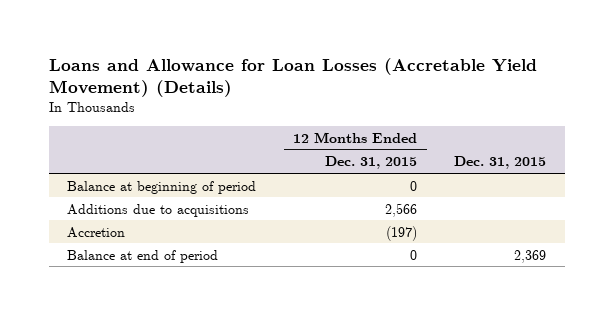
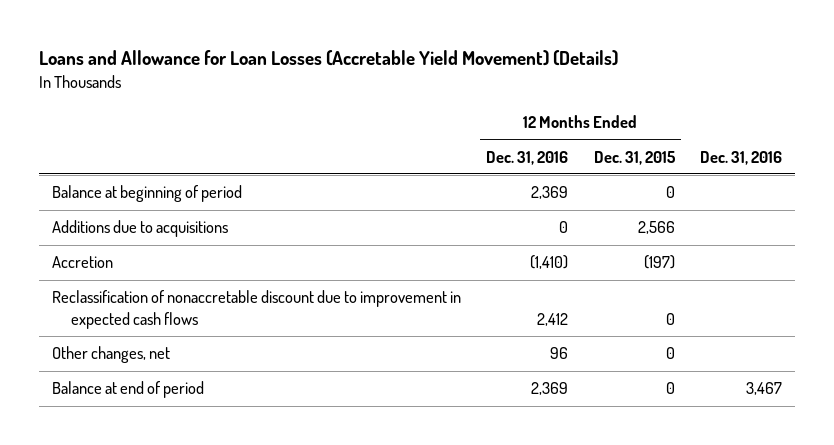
[454,156,547,170] Dec. 31, 2015 -> none
none -> [486,150,569,165] Dec. 31, 2016
none -> [699,150,782,165] Dec. 31, 2016
none -> [51,290,461,329] Reclassification of nonaccretable discount due to improvement in expected cash flows
none -> [51,346,170,364] Other changes, net

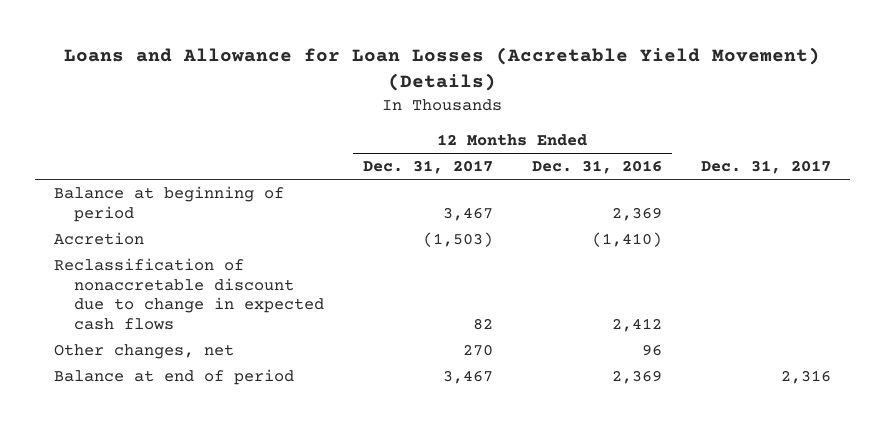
[593,150,676,165] Dec. 31, 2015 -> none
[699,150,782,165] Dec. 31, 2016 -> none
none -> [363,160,494,175] Dec. 31, 2017
none -> [700,160,831,175] Dec. 31, 2017
[51,220,228,238] Additions due to acquisitions -> none
[51,290,461,329] Reclassification of nonaccretable discount due to improvement in expected cash flows -> [53,258,325,330] Reclassification of nonaccretable discount due to change in expected cash flows

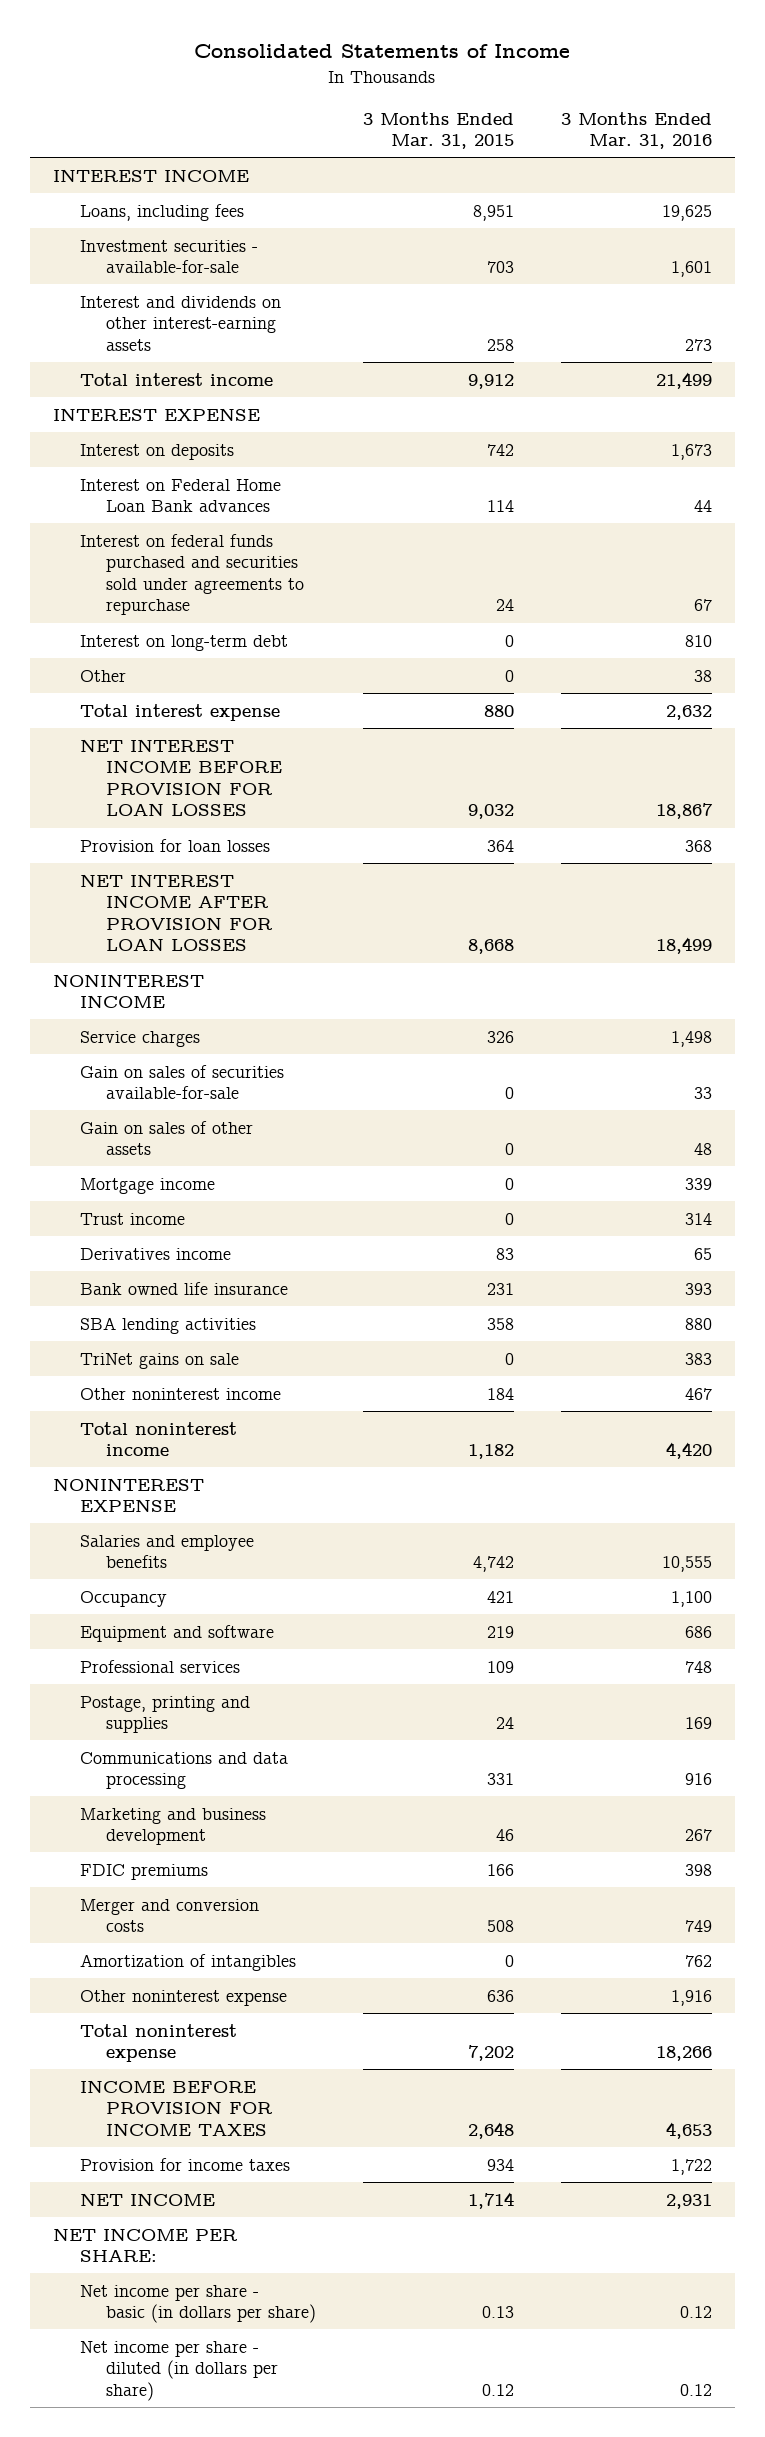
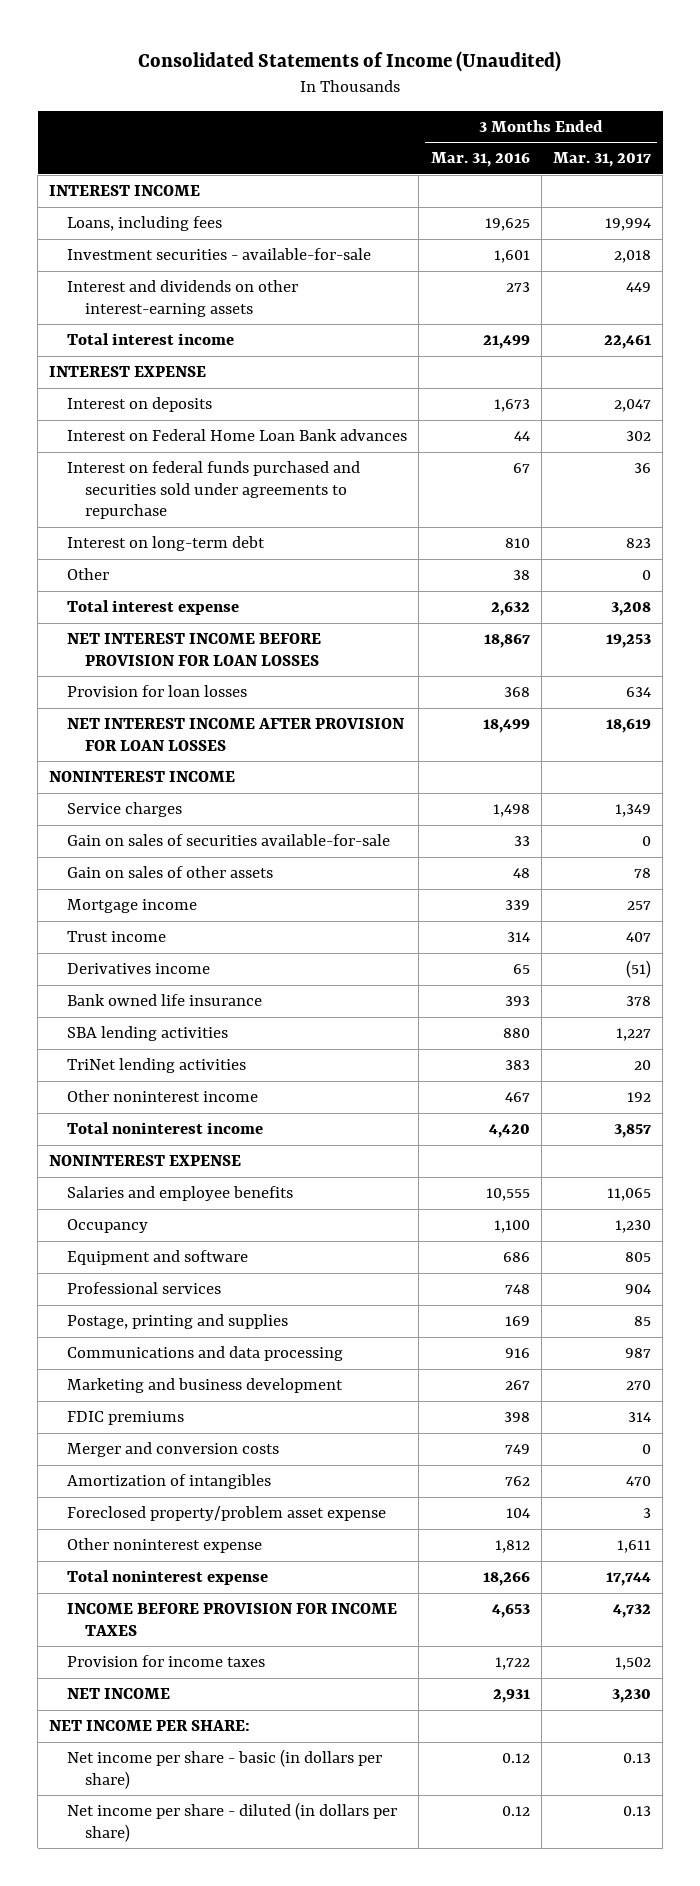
[194,44,571,59] Consolidated Statements of Income -> [138,50,562,72] Consolidated Statements of Income (Unaudited)
[362,111,514,150] 3 Months Ended Mar. 31, 2015 -> none
none -> [552,152,651,168] Mar. 31, 2017
[79,1352,239,1369] TriNet gains on sale -> [67,1058,247,1074] TriNet lending activities
none -> [67,1506,387,1522] Foreclosed property/problem asset expense
[670,1989,712,2006] 1,916 -> [494,1540,530,1554] 1,812

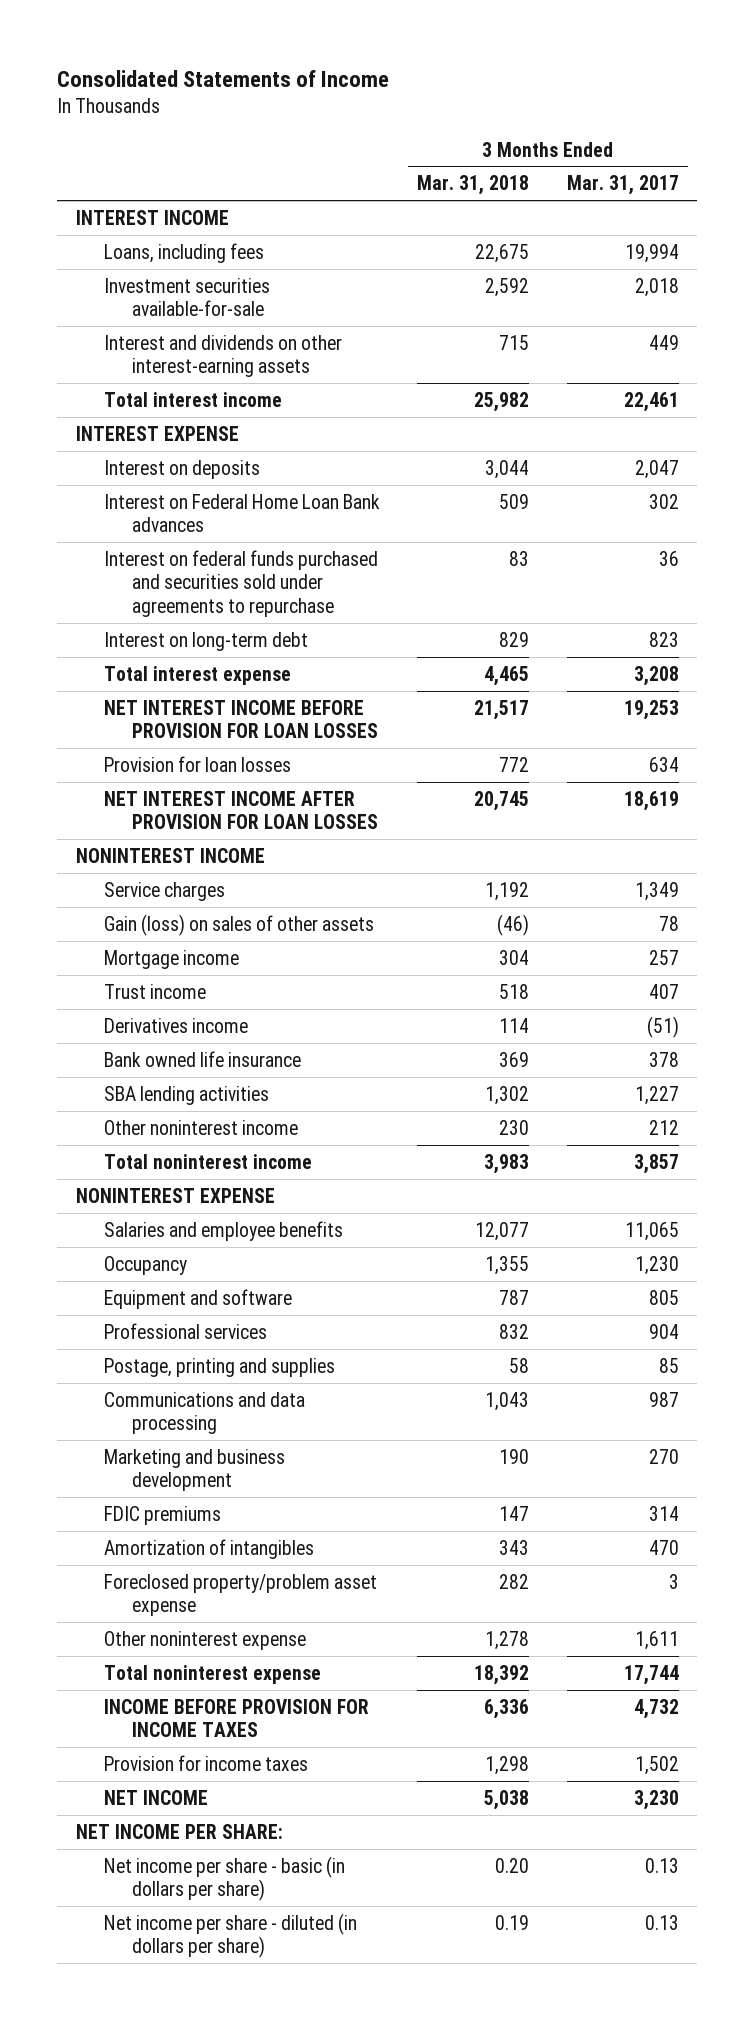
[138,50,562,72] Consolidated Statements of Income (Unaudited) -> [56,70,389,88] Consolidated Statements of Income
[430,152,530,168] Mar. 31, 2016 -> none
none -> [417,175,530,196] Mar. 31, 2018
[67,248,372,261] Investment securities - available-for-sale -> [103,277,270,317] Investment securities available-for-sale
[67,568,110,581] Other -> none
[67,834,391,847] Gain on sales of securities available-for-sale -> none
[67,866,274,879] Gain on sales of other assets -> [103,913,374,936] Gain (loss) on sales of other assets
[67,1058,247,1074] TriNet lending activities -> none
[626,1092,651,1103] 192 -> [648,1119,679,1135] 212
[67,1442,280,1458] Merger and conversion costs -> none

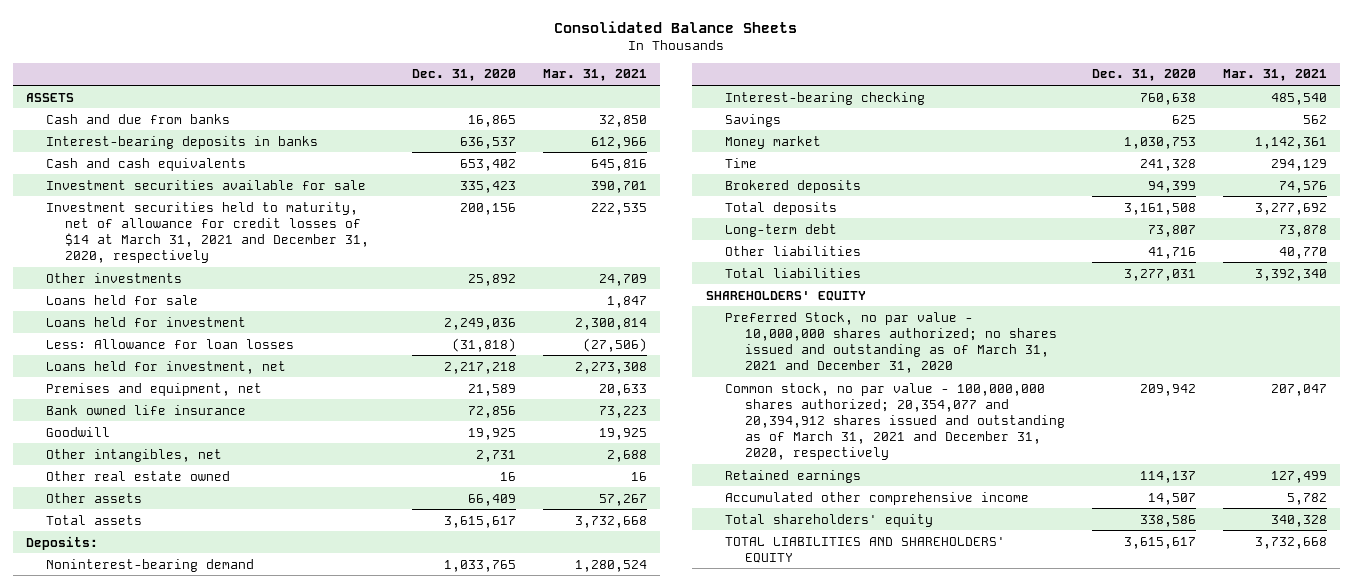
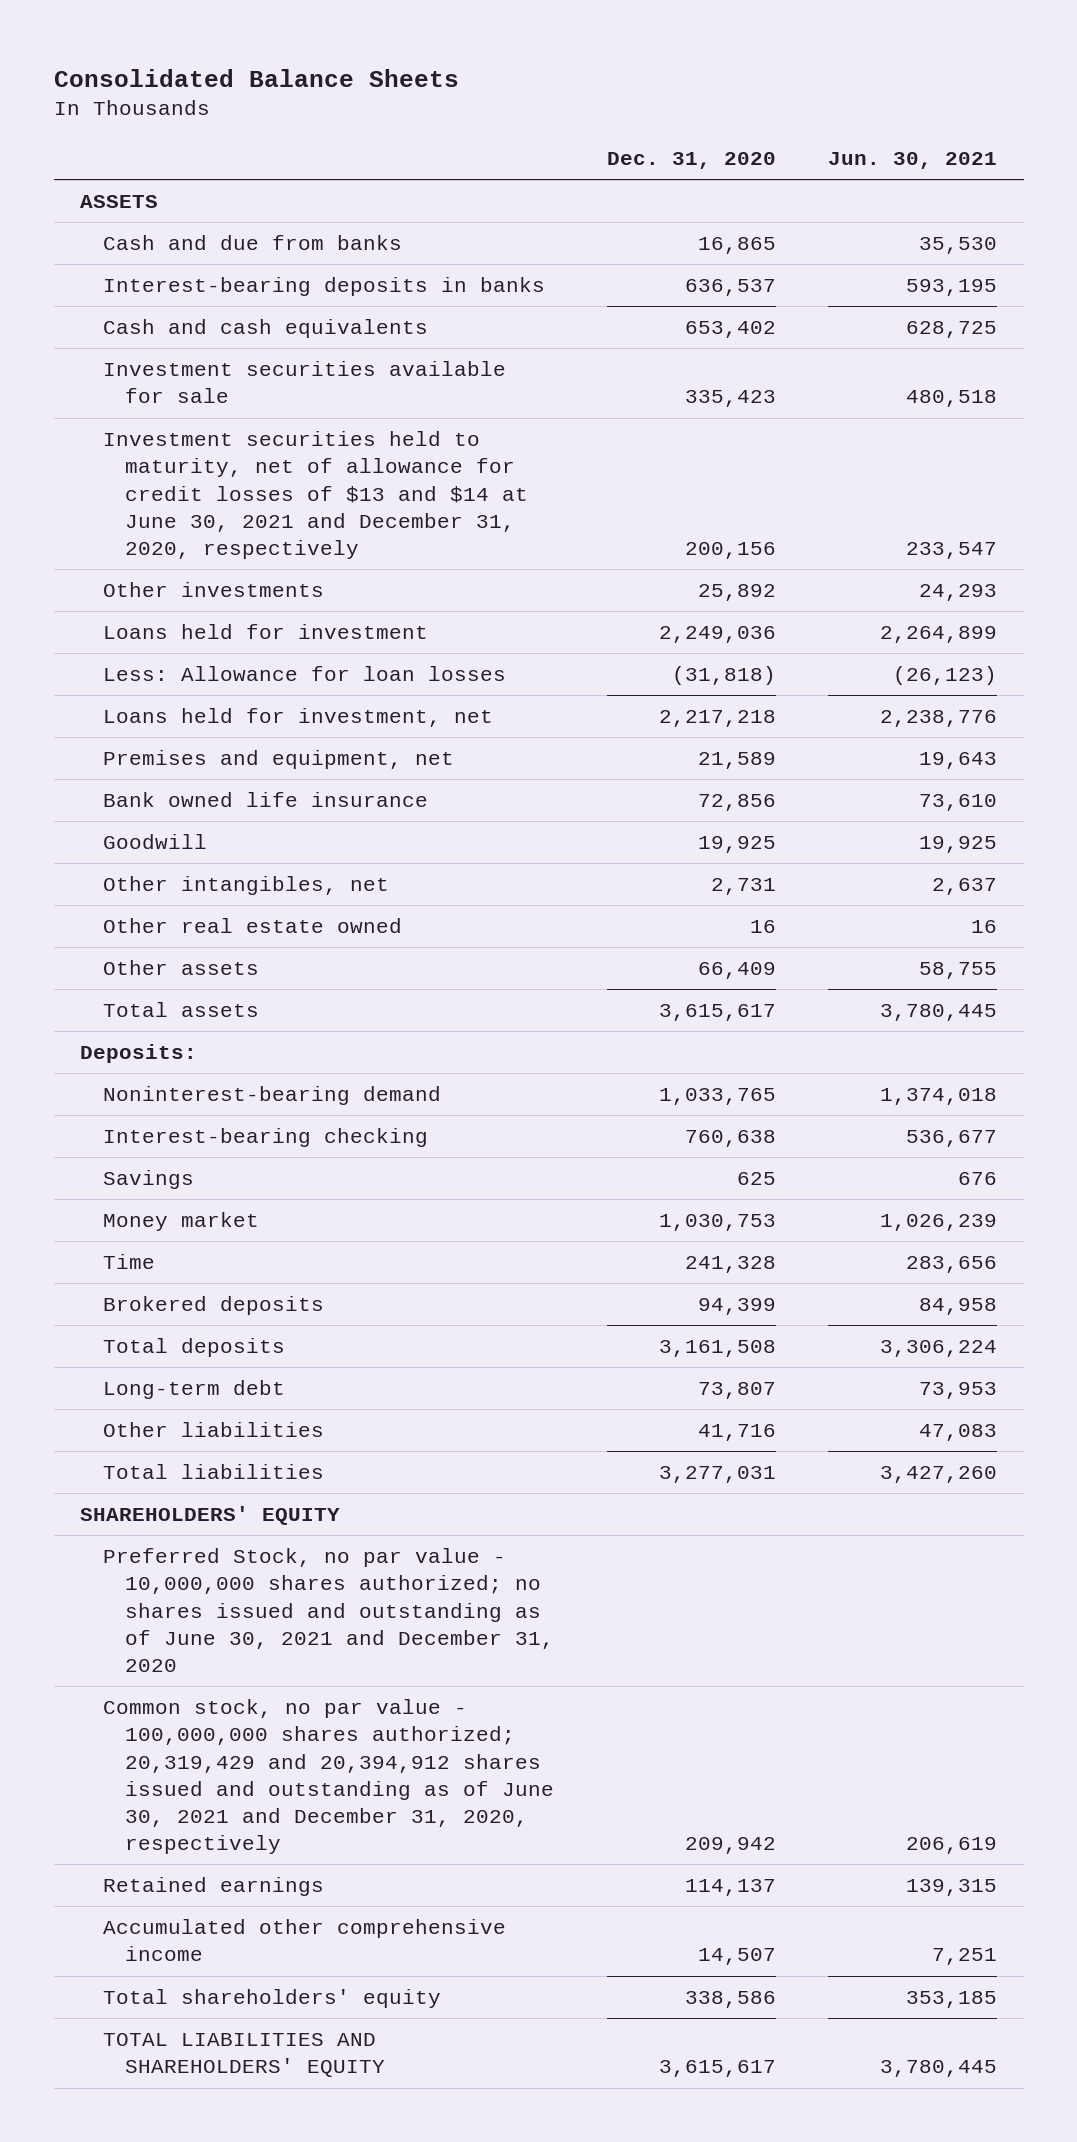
[542,69,647,82] Mar. 31, 2021 -> none
none -> [828,151,998,169] Jun. 30, 2021
[45,201,370,264] Investment securities held to maturity, net of allowance for credit losses of $14 at March 31, 2021 and December 31, 2020, respectively -> [102,431,528,559] Investment securities held to maturity, net of allowance for credit losses of $13 and $14 at June 30, 2021 and December 31, 2020, respectively
[45,294,198,305] Loans held for sale -> none
[725,311,1057,374] Preferred Stock, no par value - 10,000,000 shares authorized; no shares issued and outstanding as of March 31, 2021 and December 31, 2020 -> [102,1548,554,1672] Preferred Stock, no par value - 10,000,000 shares authorized; no shares issued and outstanding as of June 30, 2021 and December 31, 2020
[725,382,1065,461] Common stock, no par value - 100,000,000 shares authorized; 20,354,077 and 20,394,912 shares issued and outstanding as of March 31, 2021 and December 31, 2020, respectively -> [102,1699,554,1855] Common stock, no par value - 100,000,000 shares authorized; 20,319,429 and 20,394,912 shares issued and outstanding as of June 30, 2021 and December 31, 2020, respectively

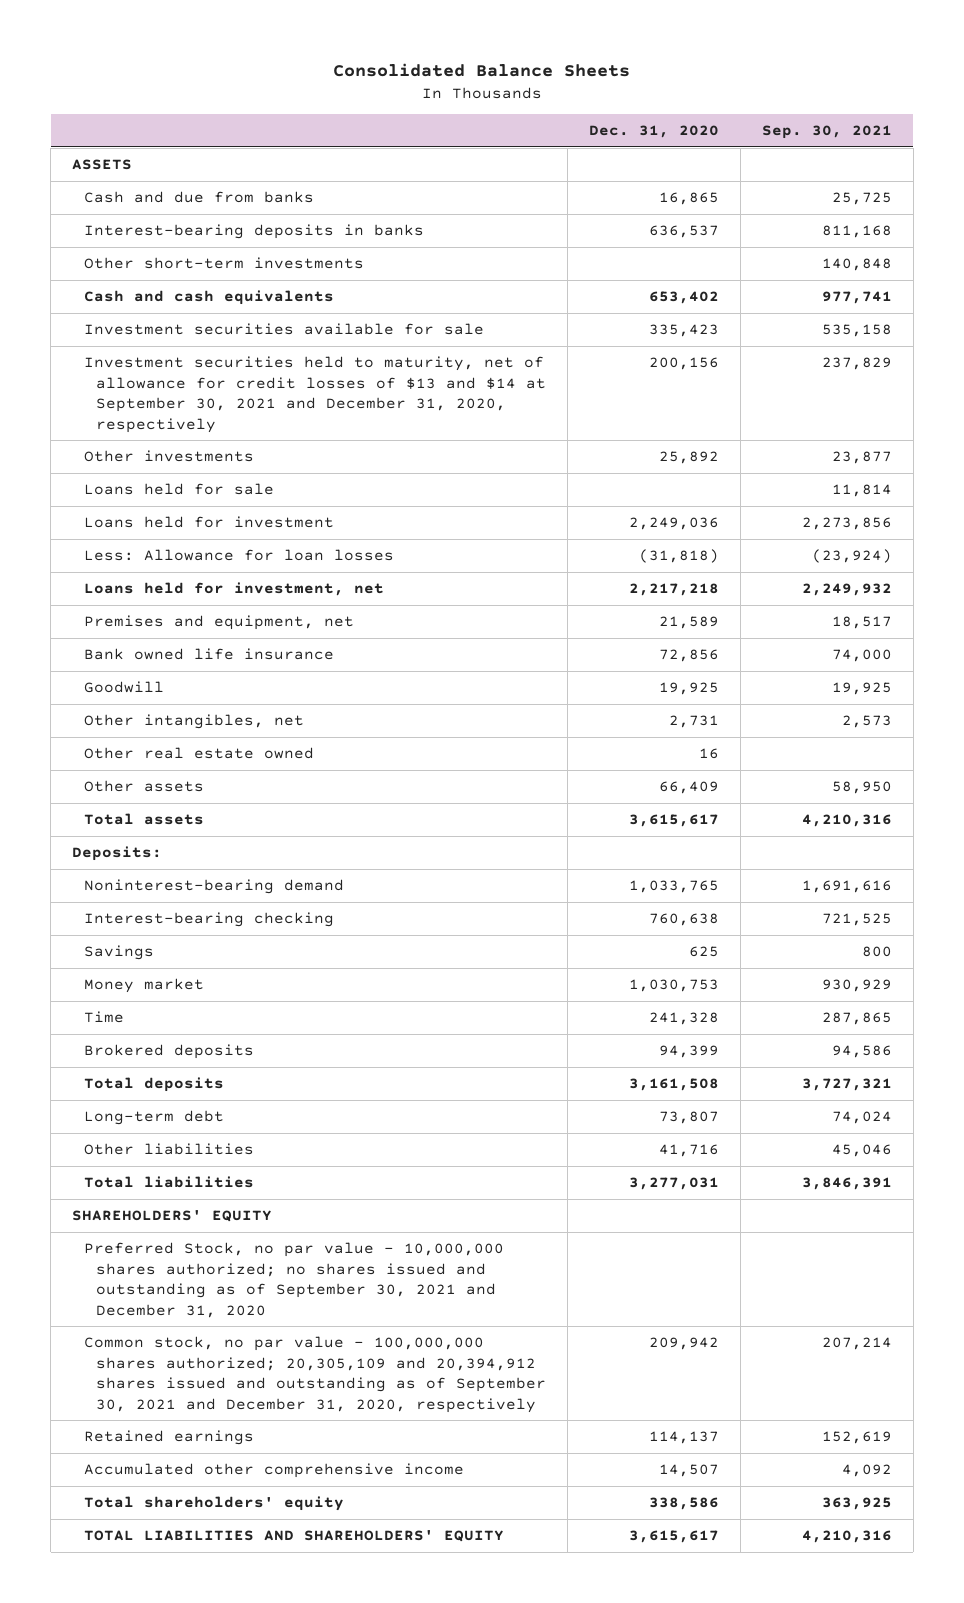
[828,151,998,169] Jun. 30, 2021 -> none
none -> [761,125,892,140] Sep. 30, 2021
none -> [84,257,365,270] Other short-term investments
[102,431,528,559] Investment securities held to maturity, net of allowance for credit losses of $13 and $14 at June 30, 2021 and December 31, 2020, respectively -> [84,356,546,433] Investment securities held to maturity, net of allowance for credit losses of $13 and $14 at September 30, 2021 and December 31, 2020, respectively
none -> [84,483,275,496] Loans held for sale
[102,1548,554,1672] Preferred Stock, no par value - 10,000,000 shares authorized; no shares issued and outstanding as of June 30, 2021 and December 31, 2020 -> [84,1242,505,1318] Preferred Stock, no par value - 10,000,000 shares authorized; no shares issued and outstanding as of September 30, 2021 and December 31, 2020
[102,1699,554,1855] Common stock, no par value - 100,000,000 shares authorized; 20,319,429 and 20,394,912 shares issued and outstanding as of June 30, 2021 and December 31, 2020, respectively -> [84,1336,546,1413] Common stock, no par value - 100,000,000 shares authorized; 20,305,109 and 20,394,912 shares issued and outstanding as of September 30, 2021 and December 31, 2020, respectively

